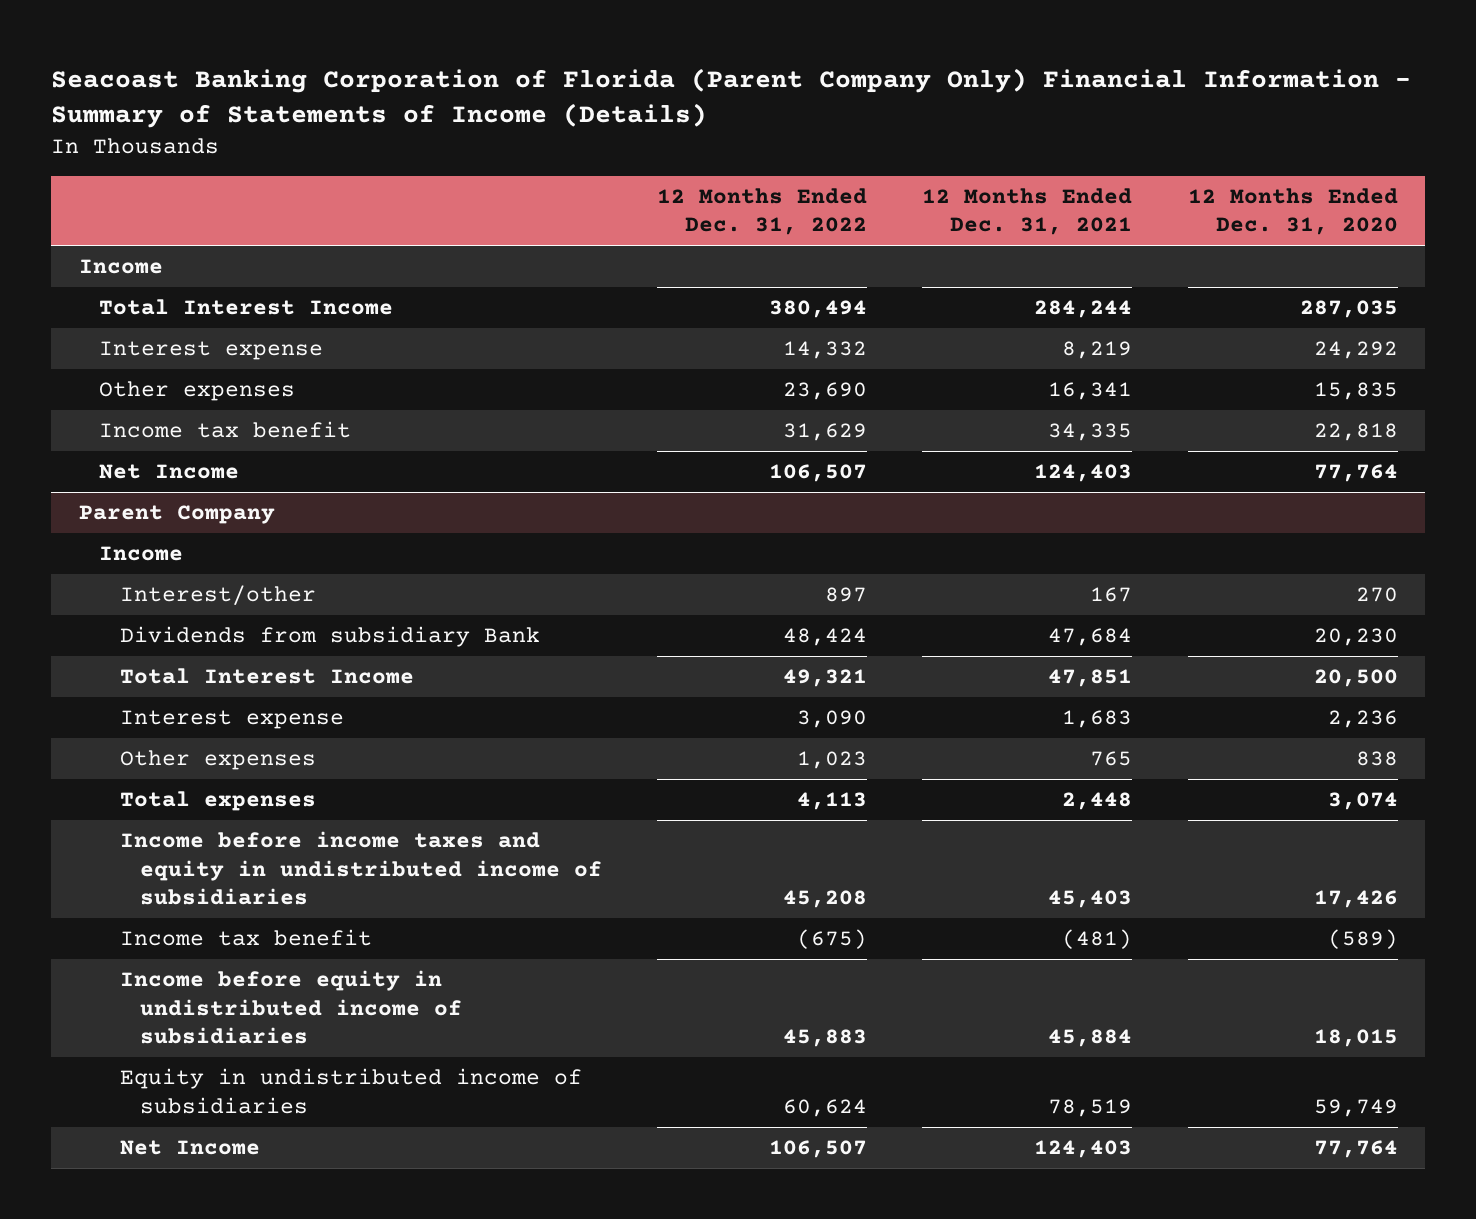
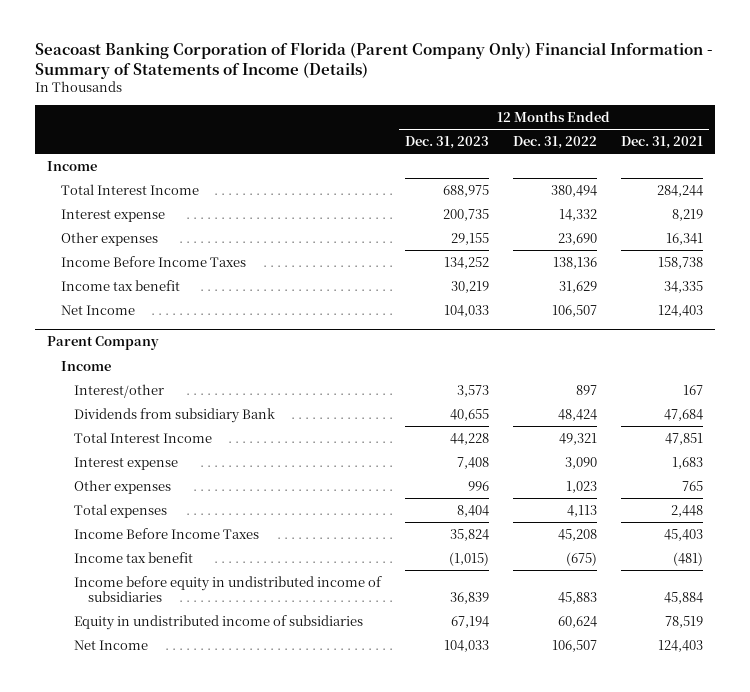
[1187,188,1398,236] 12 Months Ended Dec. 31, 2020 -> none
none -> [405,135,490,149] Dec. 31, 2023
none -> [60,255,246,267] Income Before Income Taxes
[119,831,603,906] Income before income taxes and equity in undistributed income of subsidiaries -> [74,527,260,539] Income Before Income Taxes

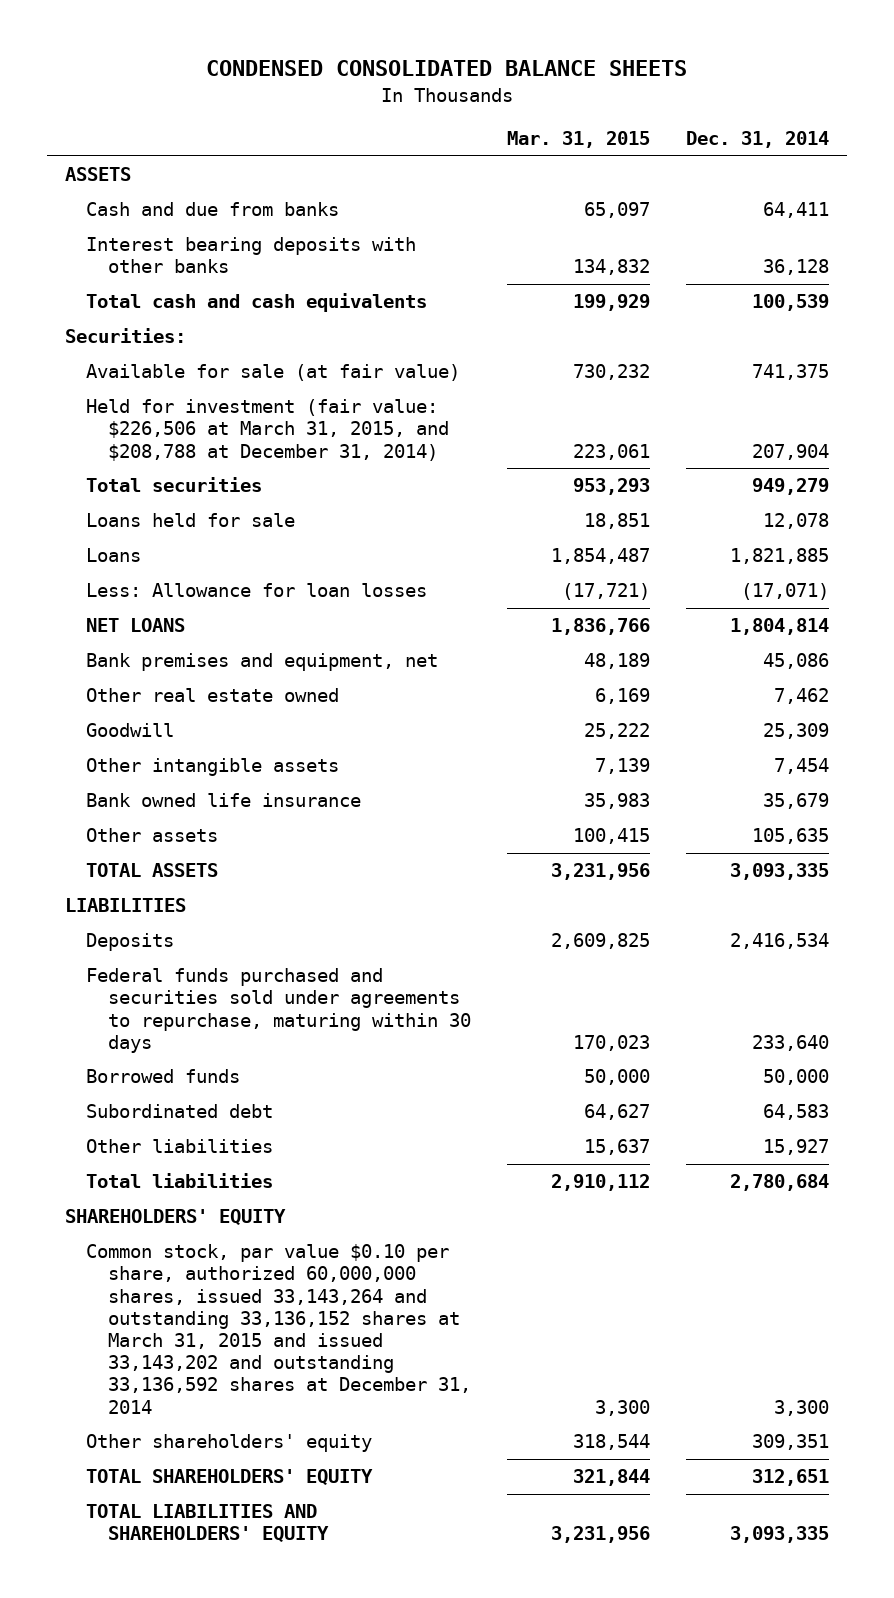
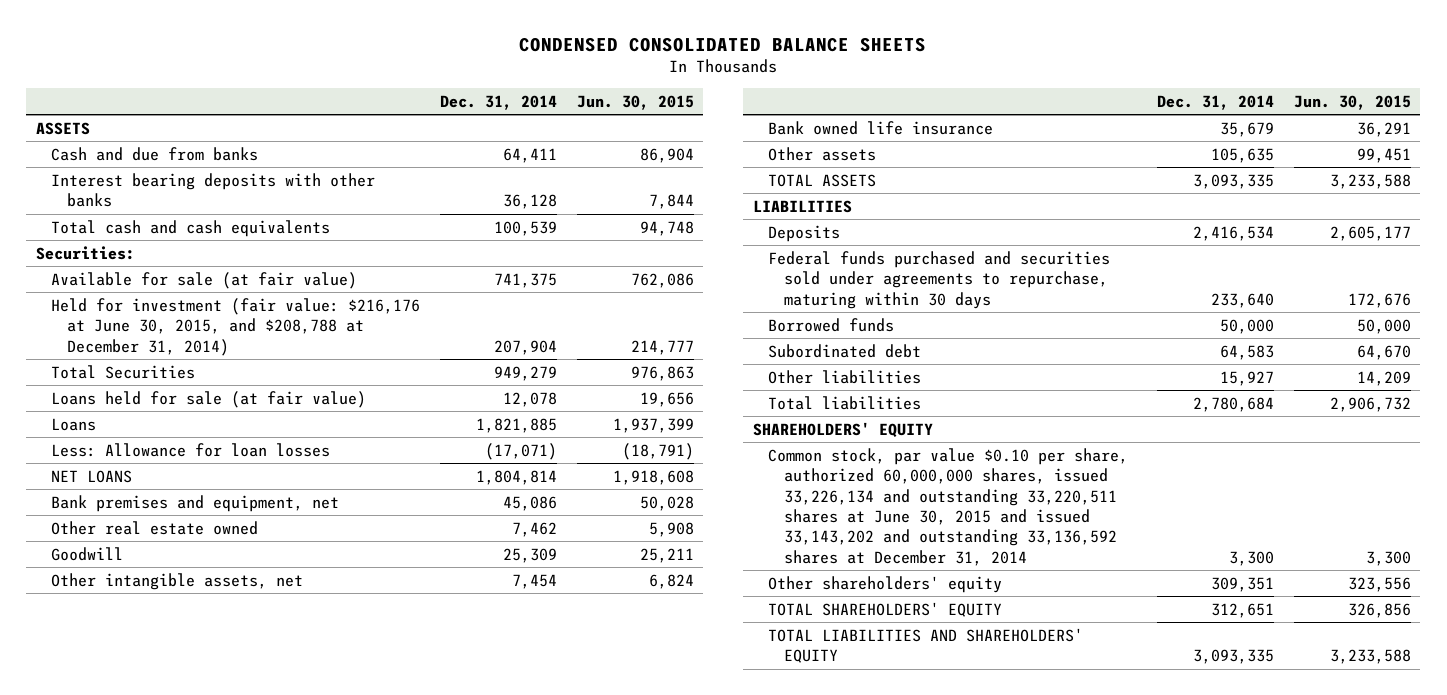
[507,131,651,149] Mar. 31, 2015 -> none
none -> [576,94,694,110] Jun. 30, 2015
[86,399,450,461] Held for investment (fair value: $226,506 at March 31, 2015, and $208,788 at December 31, 2014) -> [51,297,421,356] Held for investment (fair value: $216,176 at June 30, 2015, and $208,788 at December 31, 2014)
[86,477,263,493] Total securities -> [51,364,196,379] Total Securities
[86,513,296,528] Loans held for sale -> [51,390,367,408] Loans held for sale (at fair value)
[86,758,340,777] Other intangible assets -> [51,572,304,590] Other intangible assets, net
[86,1244,472,1414] Common stock, par value $0.10 per share, authorized 60,000,000 shares, issued 33,143,264 and outstanding 33,136,152 shares at March 31, 2015 and issued 33,143,202 and outstanding 33,136,592 shares at December 31, 2014 -> [768,447,1129,566] Common stock, par value $0.10 per share, authorized 60,000,000 shares, issued 33,226,134 and outstanding 33,220,511 shares at June 30, 2015 and issued 33,143,202 and outstanding 33,136,592 shares at December 31, 2014

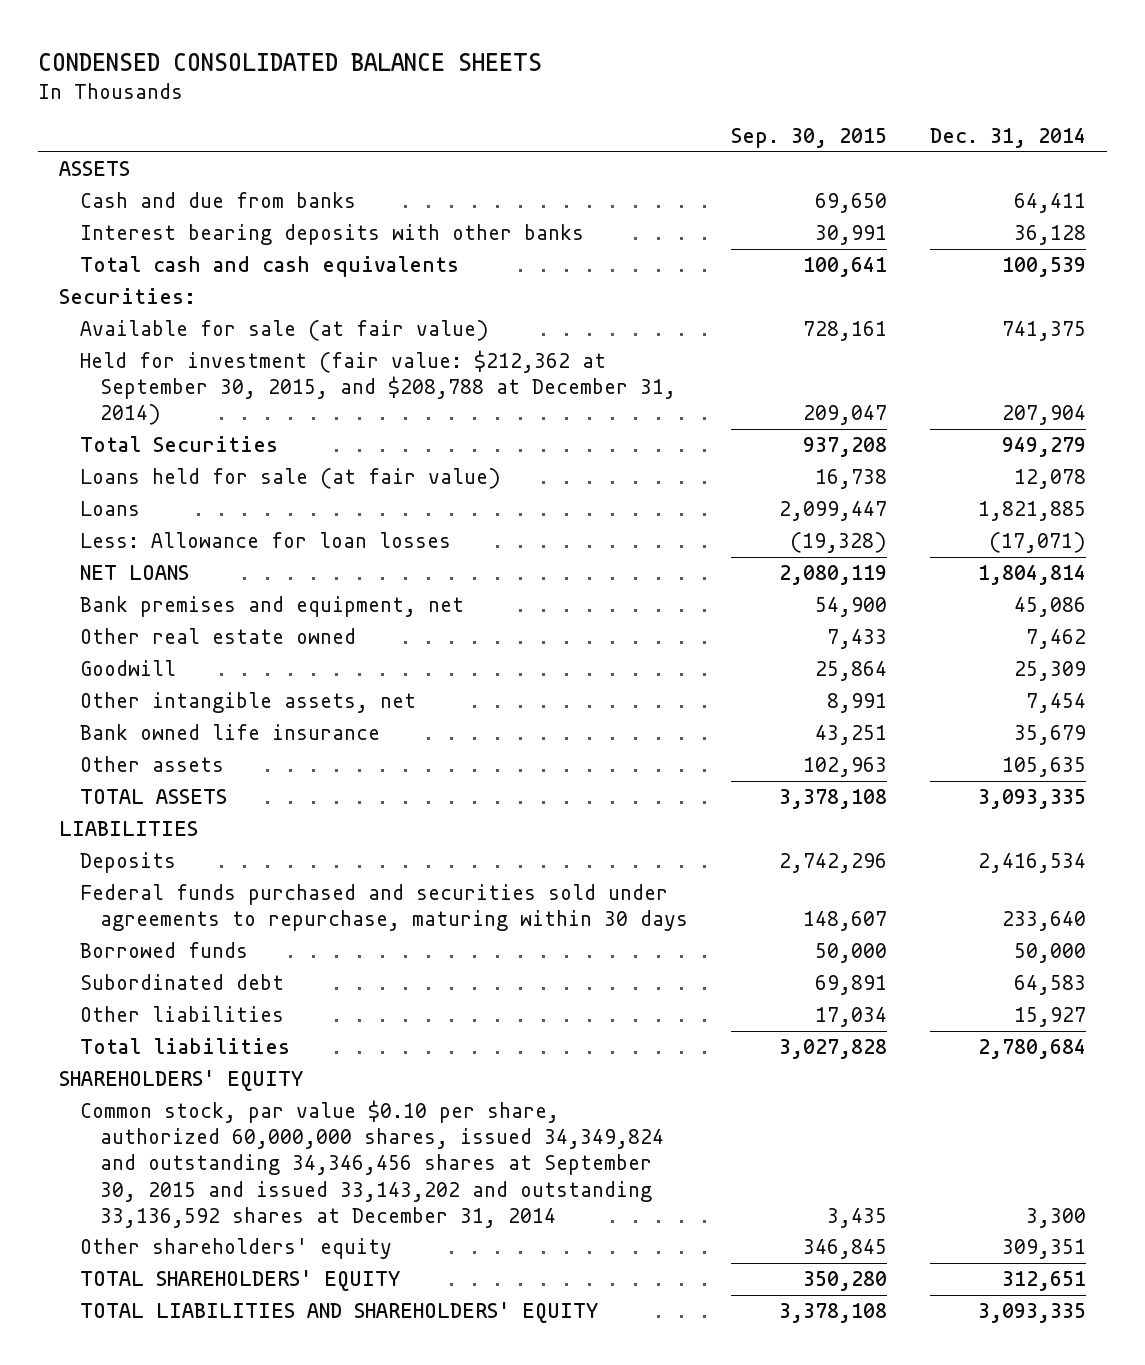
[576,94,694,110] Jun. 30, 2015 -> none
none -> [731,128,888,149] Sep. 30, 2015
[51,297,421,356] Held for investment (fair value: $216,176 at June 30, 2015, and $208,788 at December 31, 2014) -> [79,350,677,426] Held for investment (fair value: $212,362 at September 30, 2015, and $208,788 at December 31, 2014)
[768,447,1129,566] Common stock, par value $0.10 per share, authorized 60,000,000 shares, issued 33,226,134 and outstanding 33,220,511 shares at June 30, 2015 and issued 33,143,202 and outstanding 33,136,592 shares at December 31, 2014 -> [79,1100,665,1228] Common stock, par value $0.10 per share, authorized 60,000,000 shares, issued 34,349,824 and outstanding 34,346,456 shares at September 30, 2015 and issued 33,143,202 and outstanding 33,136,592 shares at December 31, 2014

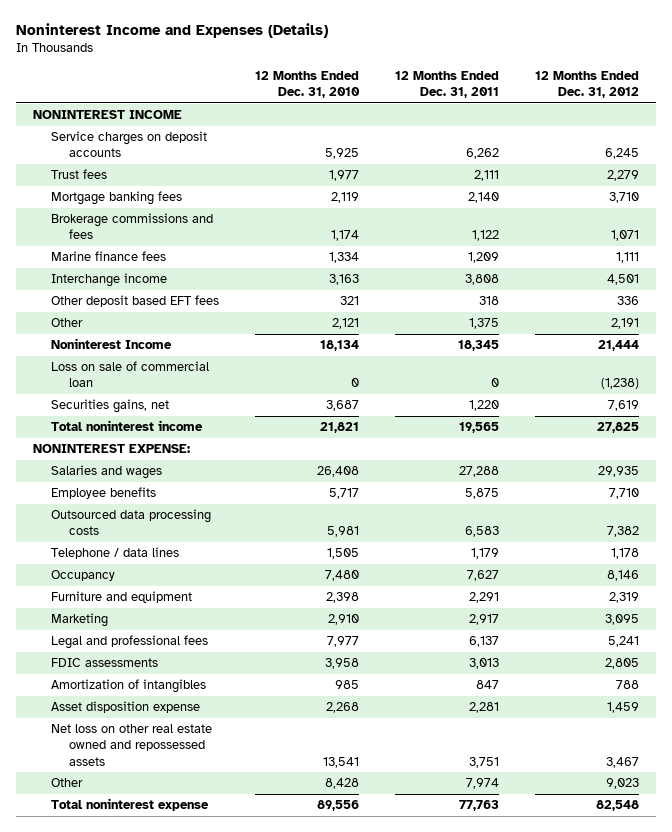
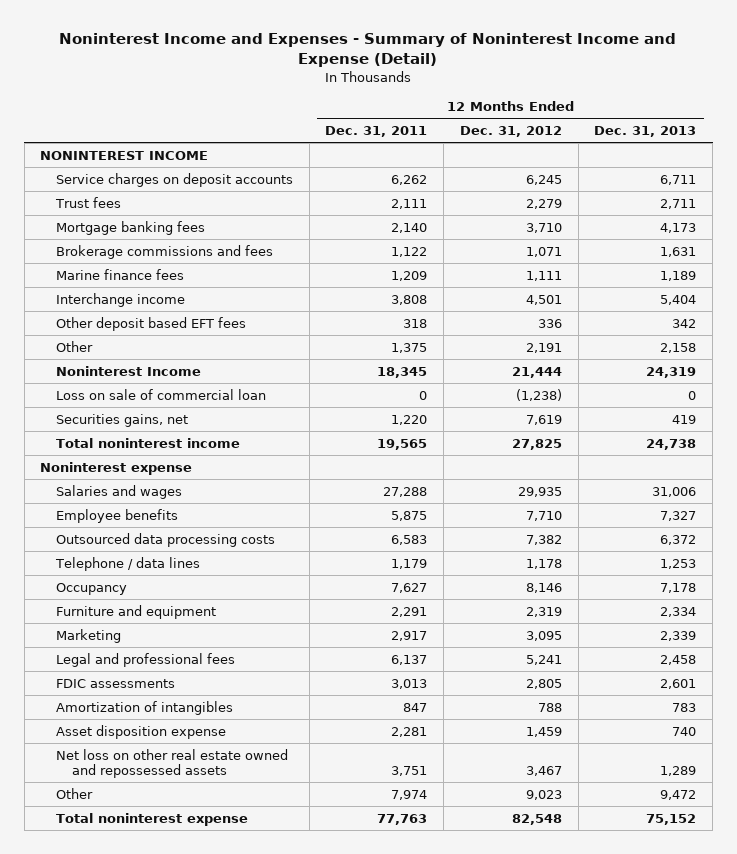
[15,23,328,39] Noninterest Income and Expenses (Details) -> [59,33,677,68] Noninterest Income and Expenses - Summary of Noninterest Income and Expense (Detail)
[255,70,361,99] 12 Months Ended Dec. 31, 2010 -> none
none -> [594,126,697,138] Dec. 31, 2013
[33,444,191,454] NONINTEREST EXPENSE: -> [40,461,193,475] Noninterest expense

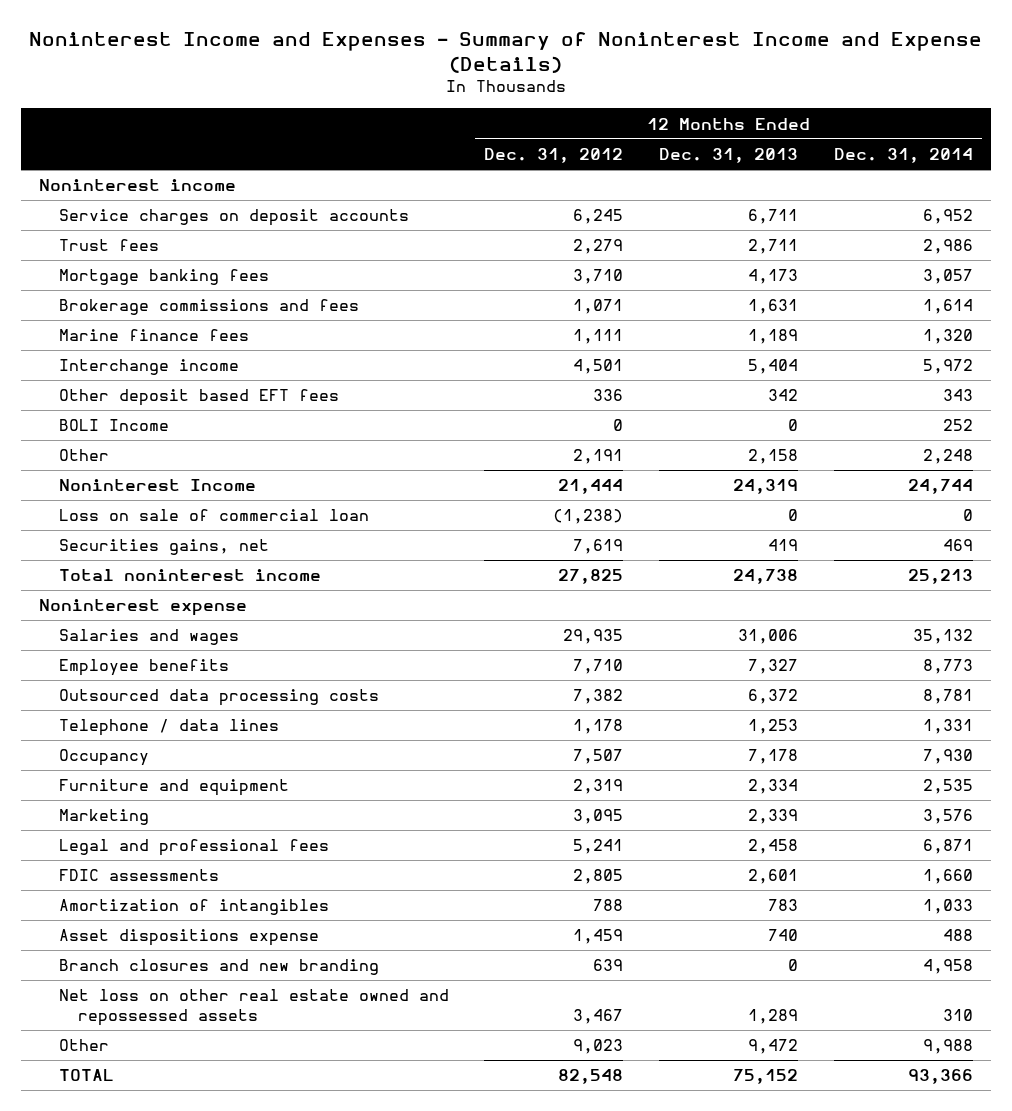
[59,33,677,68] Noninterest Income and Expenses - Summary of Noninterest Income and Expense (Detail) -> [29,32,983,73] Noninterest Income and Expenses - Summary of Noninterest Income and Expense (Details)
[325,126,428,138] Dec. 31, 2011 -> none
none -> [833,148,973,164] Dec. 31, 2014
[40,150,209,160] NONINTEREST INCOME -> [39,179,237,192] Noninterest income
none -> [58,419,169,432] BOLI Income
[525,582,562,593] 8,146 -> [573,749,624,765] 7,507
[55,724,226,739] Asset disposition expense -> [58,929,319,947] Asset dispositions expense
none -> [58,959,379,976] Branch closures and new branding
[55,812,248,826] Total noninterest expense -> [58,1069,114,1082] TOTAL

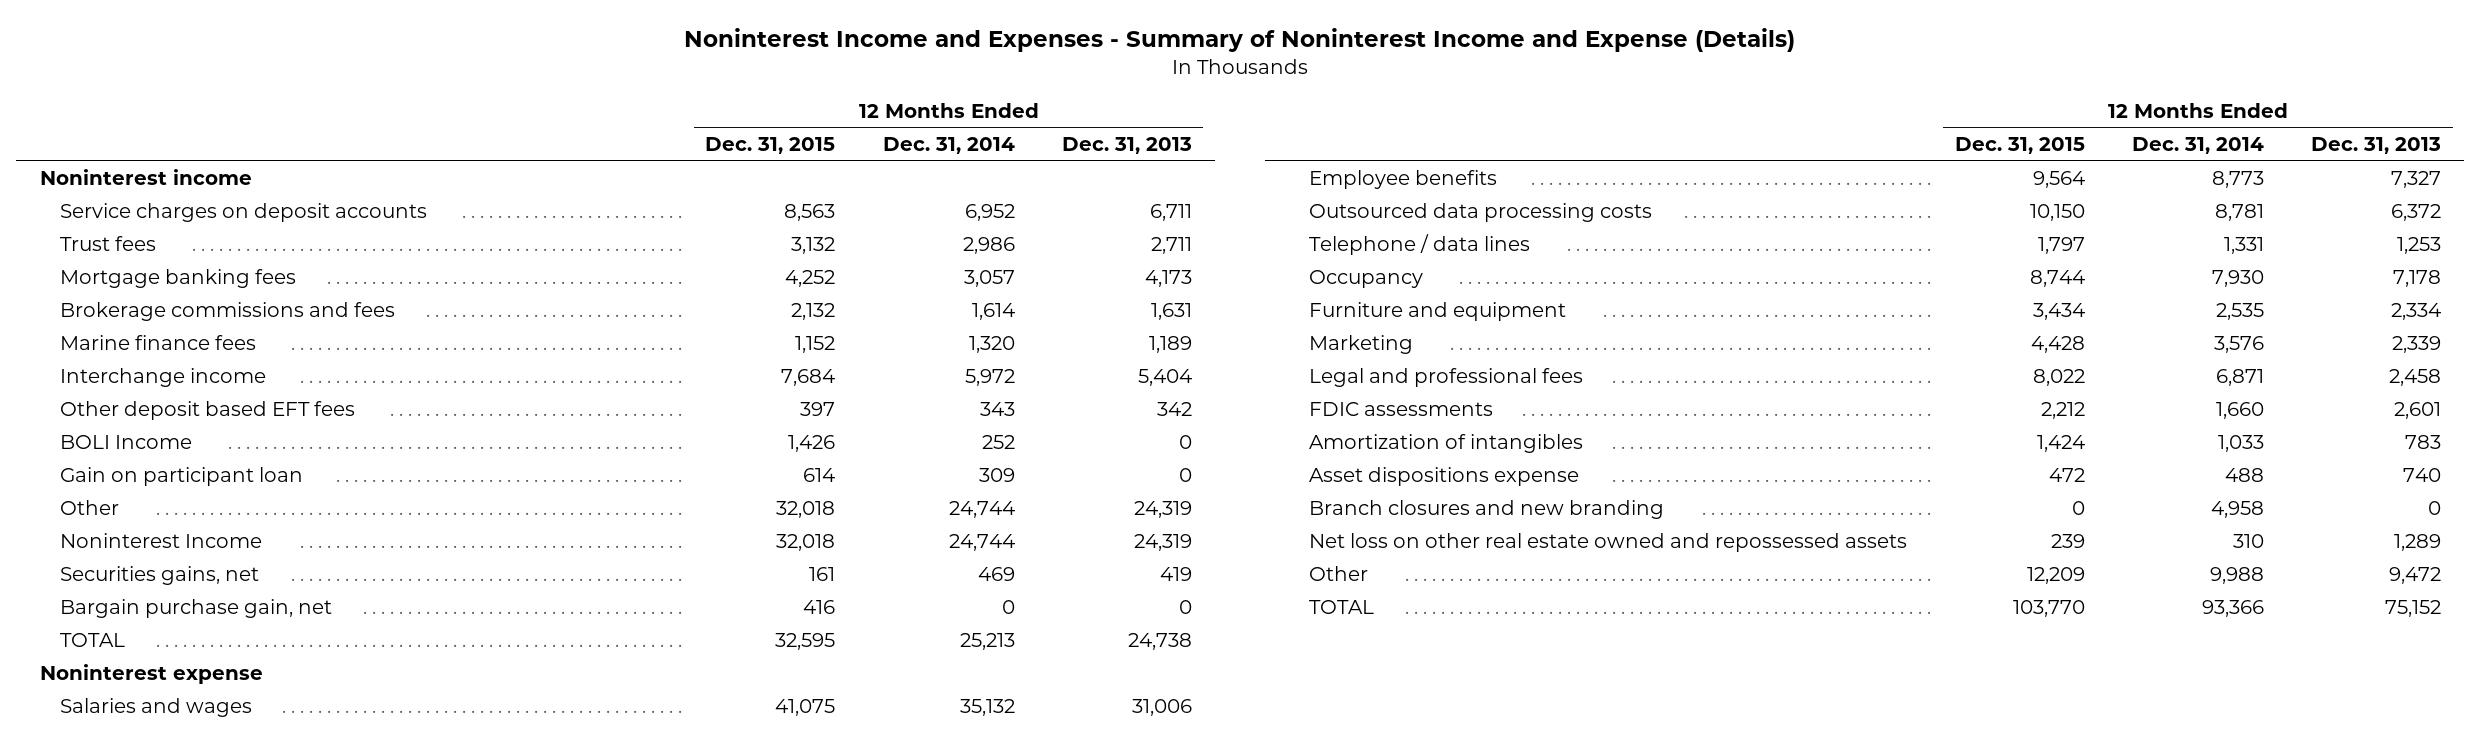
[484,148,624,164] Dec. 31, 2012 -> none
none -> [705,136,836,154] Dec. 31, 2015
none -> [60,466,304,486] Gain on participant loan
[748,449,799,465] 2,158 -> [1133,500,1192,518] 24,319
[922,449,973,465] 2,248 -> [948,500,1015,518] 24,744
[58,509,369,522] Loss on sale of commercial loan -> none
none -> [60,598,333,618] Bargain purchase gain, net
[58,569,321,582] Total noninterest income -> [60,632,126,647] TOTAL

